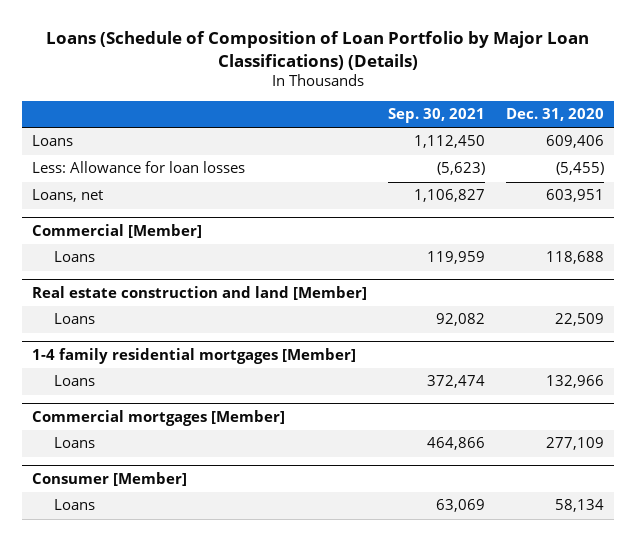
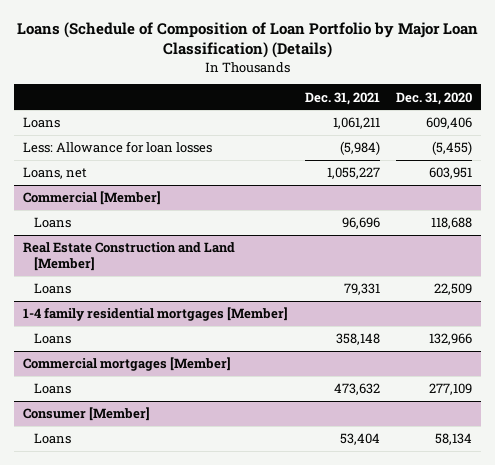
[46,31,590,70] Loans (Schedule of Composition of Loan Portfolio by Major Loan Classifications) (Details) -> [16,22,478,59] Loans (Schedule of Composition of Loan Portfolio by Major Loan Classification) (Details)
[388,107,486,123] Sep. 30, 2021 -> none
none -> [304,91,380,105] Dec. 31, 2021
[32,286,368,301] Real estate construction and land [Member] -> [22,242,235,272] Real Estate Construction and Land [Member]

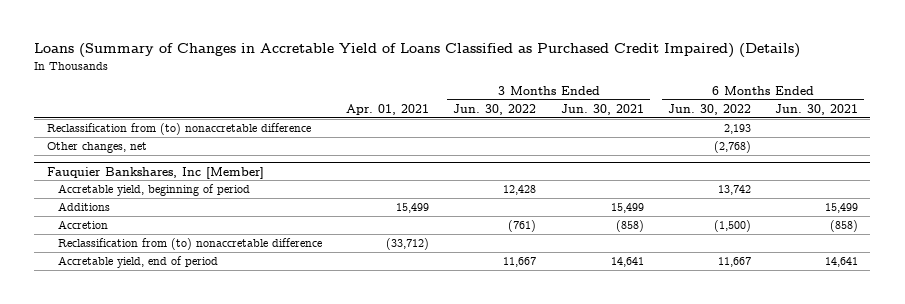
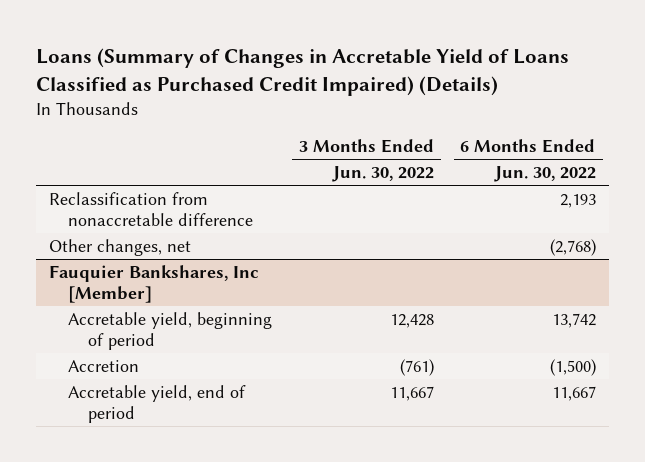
[346,104,430,116] Apr. 01, 2021 -> none
[560,104,644,116] Jun. 30, 2021 -> none
[775,104,859,116] Jun. 30, 2021 -> none
[46,123,311,136] Reclassification from (to) nonaccretable difference -> [48,191,254,226] Reclassification from nonaccretable difference
[57,202,110,212] Additions -> none
[57,238,322,251] Reclassification from (to) nonaccretable difference -> none

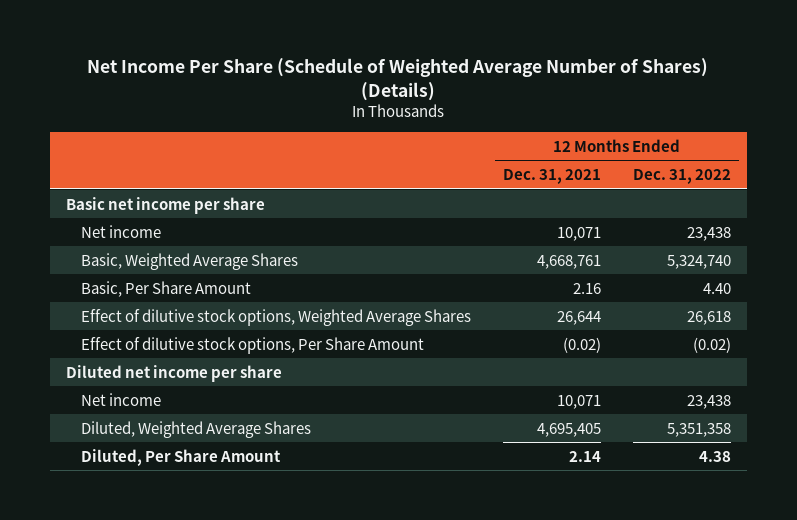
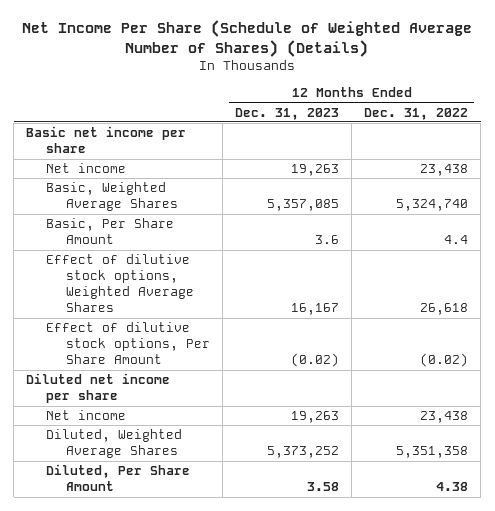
[502,169,601,185] Dec. 31, 2021 -> none
none -> [235,107,340,120] Dec. 31, 2023
[702,282,731,294] 4.40 -> [444,235,469,245] 4.4

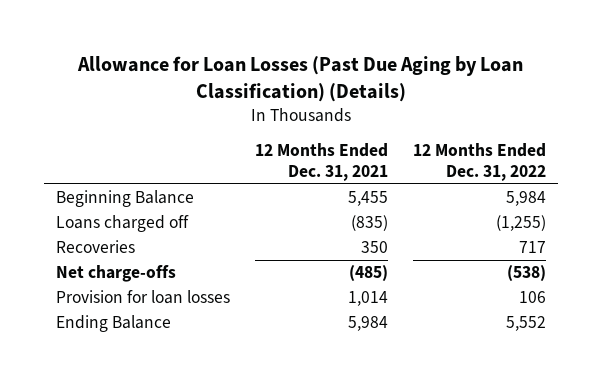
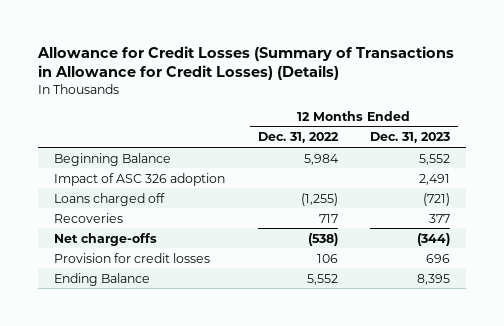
[76,55,523,102] Allowance for Loan Losses (Past Due Aging by Loan Classification) (Details) -> [37,45,455,80] Allowance for Credit Losses (Summary of Transactions in Allowance for Credit Losses) (Details)
[254,143,388,181] 12 Months Ended Dec. 31, 2021 -> none
none -> [369,132,450,144] Dec. 31, 2023
none -> [54,172,226,186] Impact of ASC 326 adoption
[56,290,231,305] Provision for loan losses -> [54,252,211,263] Provision for credit losses

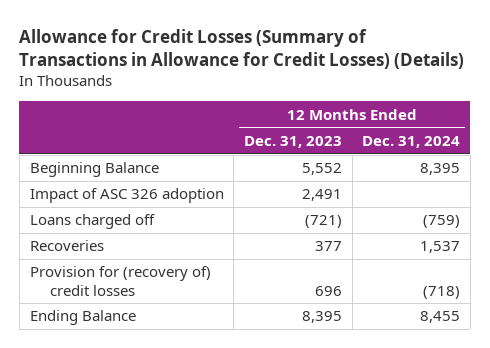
[257,132,339,144] Dec. 31, 2022 -> none
none -> [362,135,461,148] Dec. 31, 2024
[54,232,158,246] Net charge-offs -> none
[54,252,211,263] Provision for credit losses -> [29,266,211,296] Provision for (recovery of) credit losses

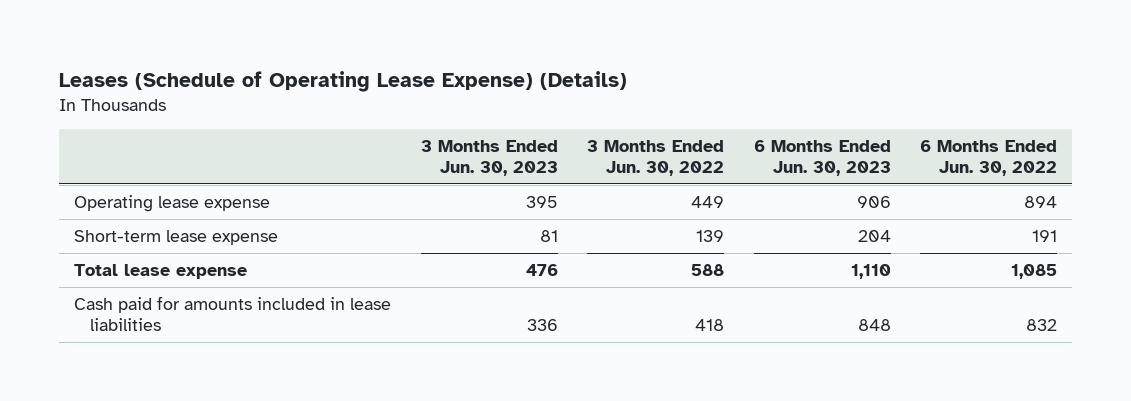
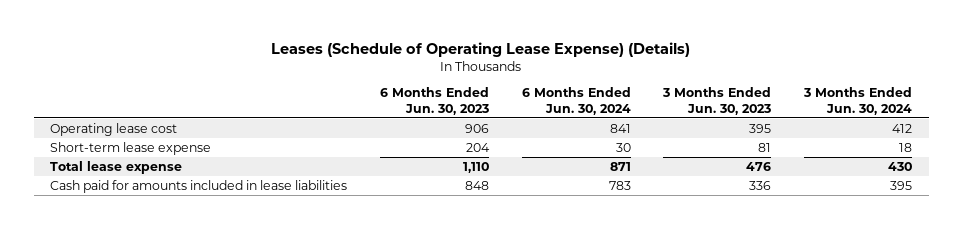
[587,140,725,177] 3 Months Ended Jun. 30, 2022 -> none
[920,140,1058,177] 6 Months Ended Jun. 30, 2022 -> none
none -> [521,87,631,115] 6 Months Ended Jun. 30, 2024
none -> [803,87,913,115] 3 Months Ended Jun. 30, 2024
[73,194,270,212] Operating lease expense -> [50,123,178,137] Operating lease cost

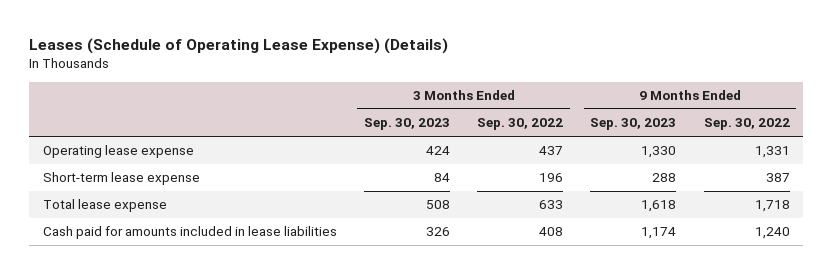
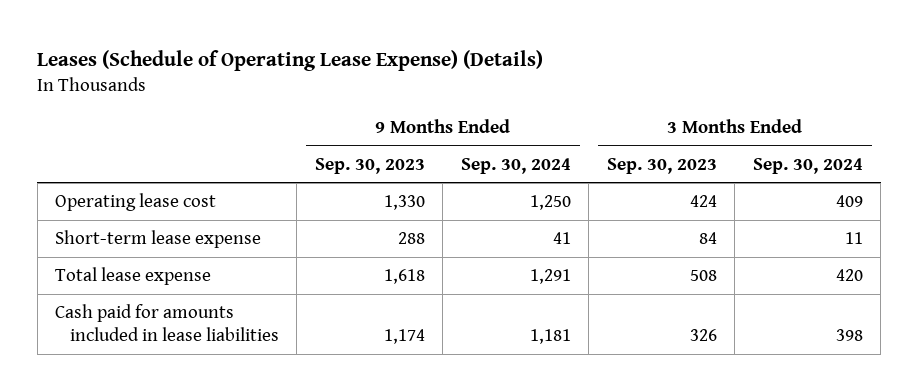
[477,118,564,131] Sep. 30, 2022 -> none
[703,118,790,131] Sep. 30, 2022 -> none
none -> [460,157,571,174] Sep. 30, 2024
none -> [752,157,863,174] Sep. 30, 2024
[42,145,194,159] Operating lease expense -> [55,192,217,211] Operating lease cost

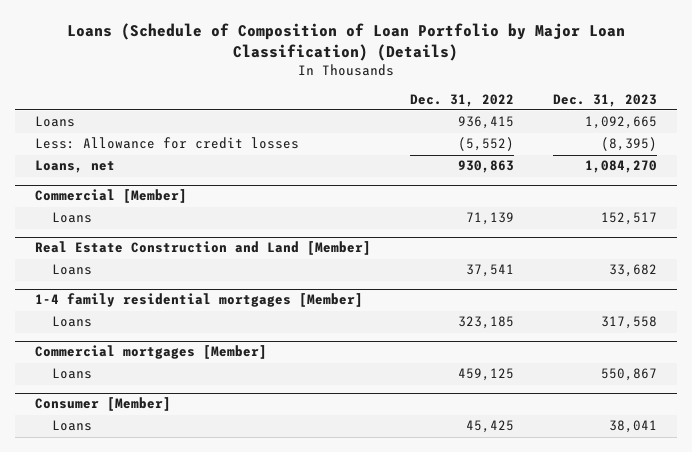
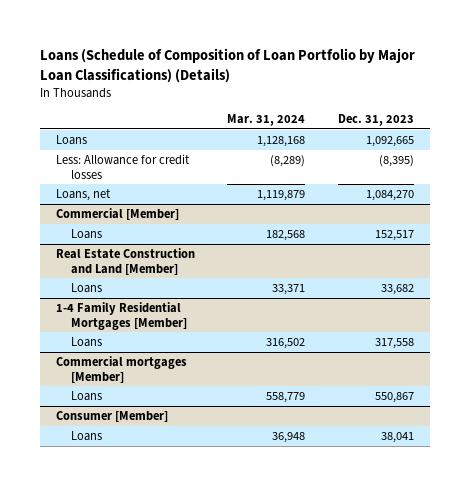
[67,22,626,61] Loans (Schedule of Composition of Loan Portfolio by Major Loan Classification) (Details) -> [40,47,416,83] Loans (Schedule of Composition of Loan Portfolio by Major Loan Classifications) (Details)
[410,93,515,107] Dec. 31, 2022 -> none
none -> [227,114,306,127] Mar. 31, 2024
[34,293,363,308] 1-4 family residential mortgages [Member] -> [56,301,187,330] 1-4 Family Residential Mortgages [Member]

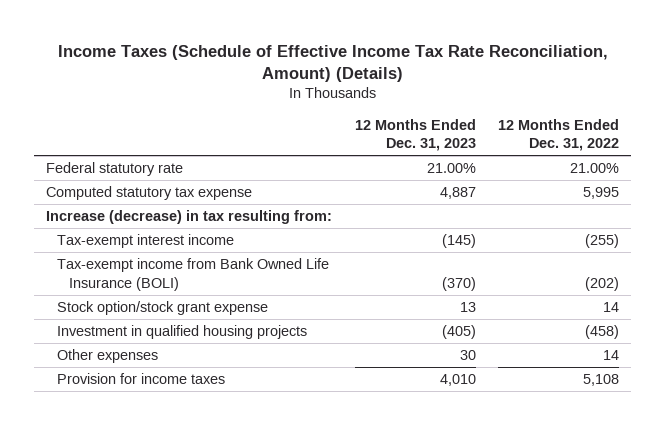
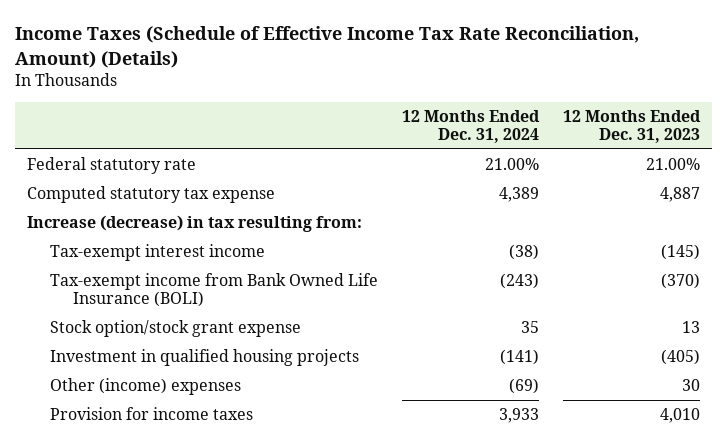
[498,118,620,152] 12 Months Ended Dec. 31, 2022 -> none
none -> [402,109,541,144] 12 Months Ended Dec. 31, 2024
[57,348,159,363] Other expenses -> [50,378,242,396] Other (income) expenses

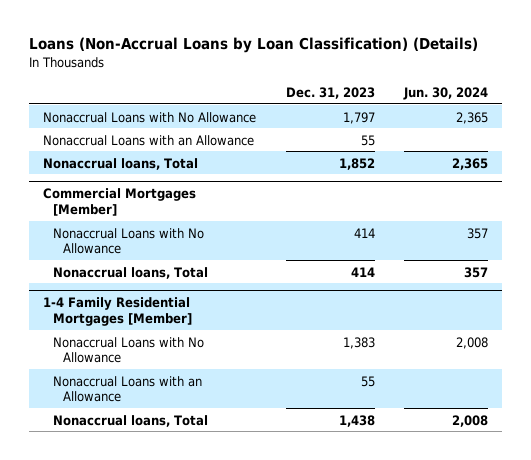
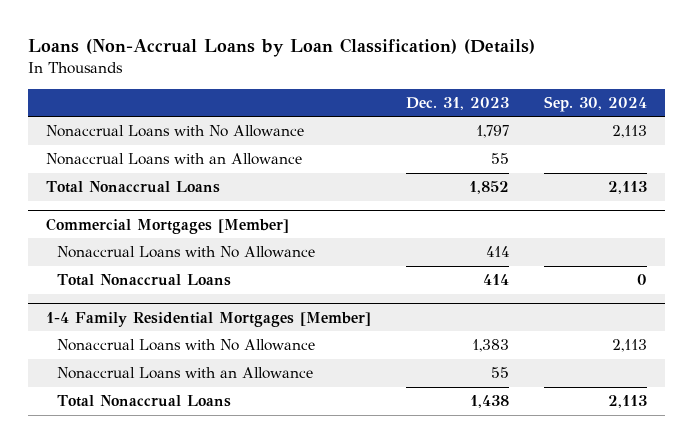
[402,86,488,100] Jun. 30, 2024 -> none
none -> [544,95,648,112] Sep. 30, 2024
[43,157,199,170] Nonaccrual loans, Total -> [45,181,220,194] Total Nonaccrual Loans
[53,266,209,279] Nonaccrual loans, Total -> [57,274,232,287] Total Nonaccrual Loans
[53,414,209,427] Nonaccrual loans, Total -> [57,395,232,408] Total Nonaccrual Loans

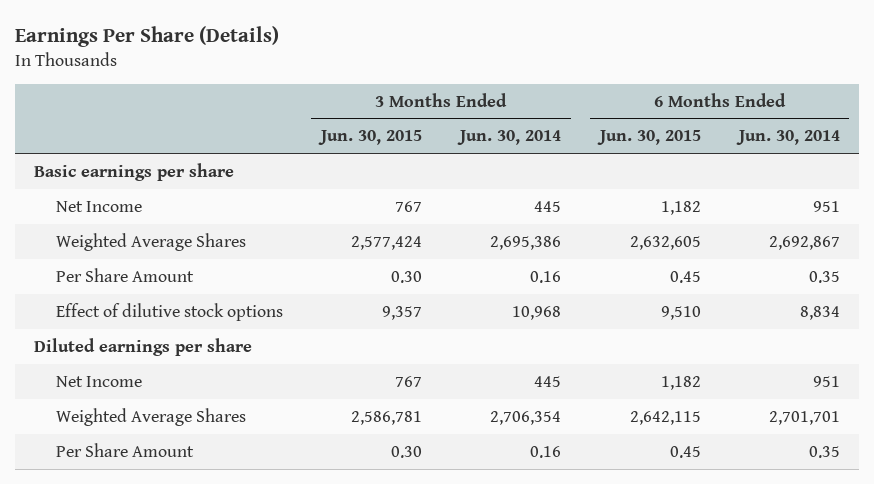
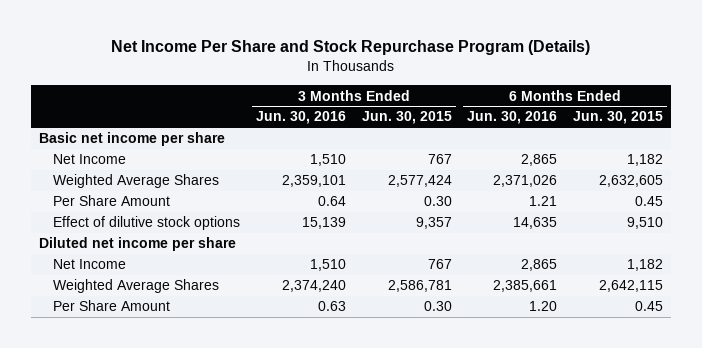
[14,26,279,48] Earnings Per Share (Details) -> [110,40,590,56] Net Income Per Share and Stock Repurchase Program (Details)
[457,130,562,146] Jun. 30, 2014 -> none
[735,130,840,146] Jun. 30, 2014 -> none
none -> [255,111,346,125] Jun. 30, 2016
none -> [467,111,558,125] Jun. 30, 2016
[33,162,234,181] Basic earnings per share -> [38,132,225,147] Basic net income per share
[33,337,252,356] Diluted earnings per share -> [38,237,236,252] Diluted net income per share

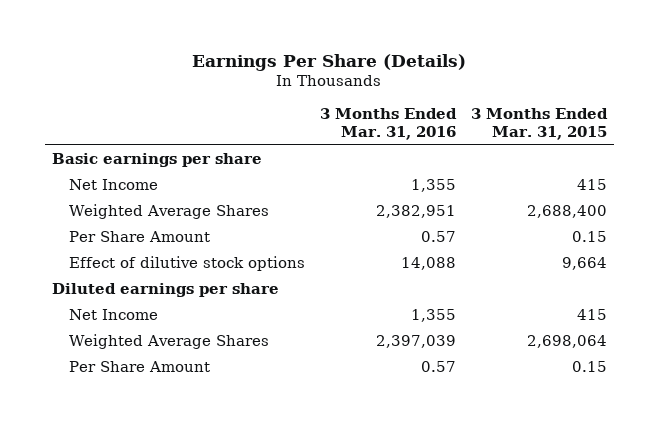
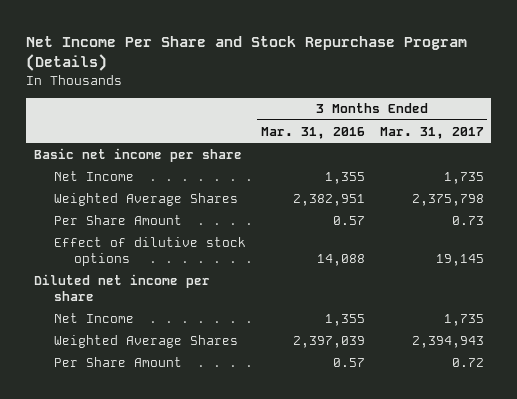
[192,53,467,71] Earnings Per Share (Details) -> [26,35,468,71] Net Income Per Share and Stock Repurchase Program (Details)
[470,107,608,140] 3 Months Ended Mar. 31, 2015 -> none
none -> [379,126,484,139] Mar. 31, 2017
[52,153,263,168] Basic earnings per share -> [33,147,242,162] Basic net income per share
[52,283,280,298] Diluted earnings per share -> [33,273,210,301] Diluted net income per share

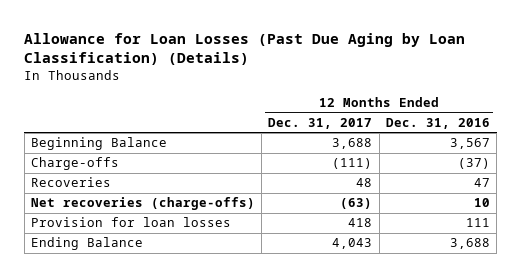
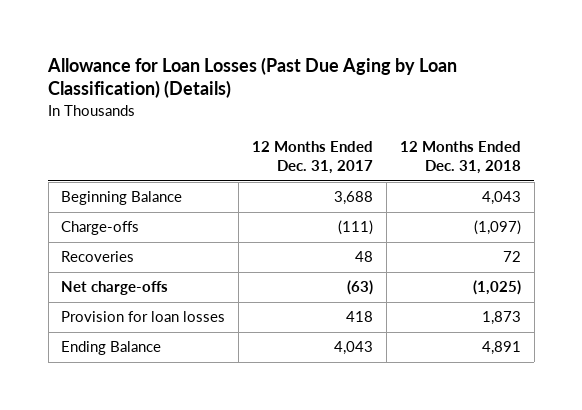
[385,117,490,129] Dec. 31, 2016 -> none
none -> [399,140,521,175] 12 Months Ended Dec. 31, 2018
[30,197,255,211] Net recoveries (charge-offs) -> [61,281,169,296] Net charge-offs

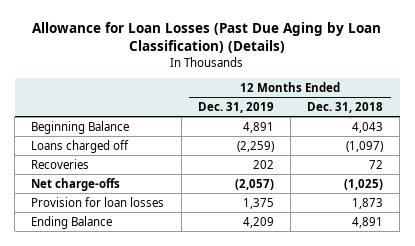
[252,140,374,175] 12 Months Ended Dec. 31, 2017 -> none
none -> [197,101,274,113] Dec. 31, 2019
[61,221,140,236] Charge-offs -> [31,139,130,153] Loans charged off

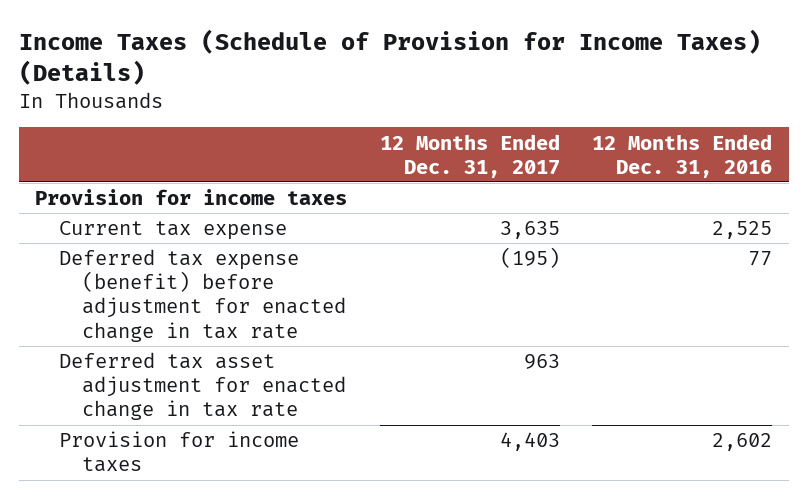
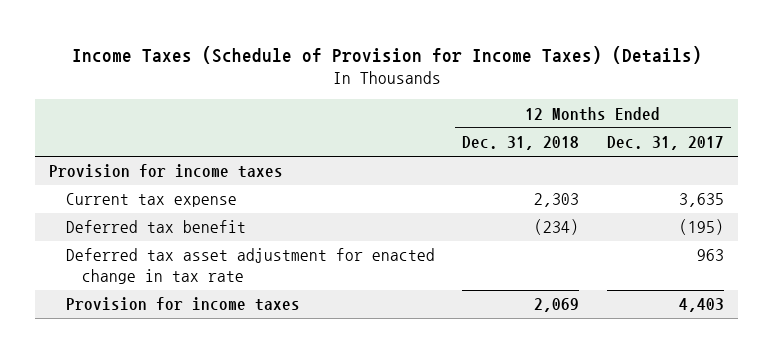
[592,133,773,178] 12 Months Ended Dec. 31, 2016 -> none
none -> [462,136,580,151] Dec. 31, 2018
[58,249,347,342] Deferred tax expense (benefit) before adjustment for enacted change in tax rate -> [65,220,246,234] Deferred tax benefit

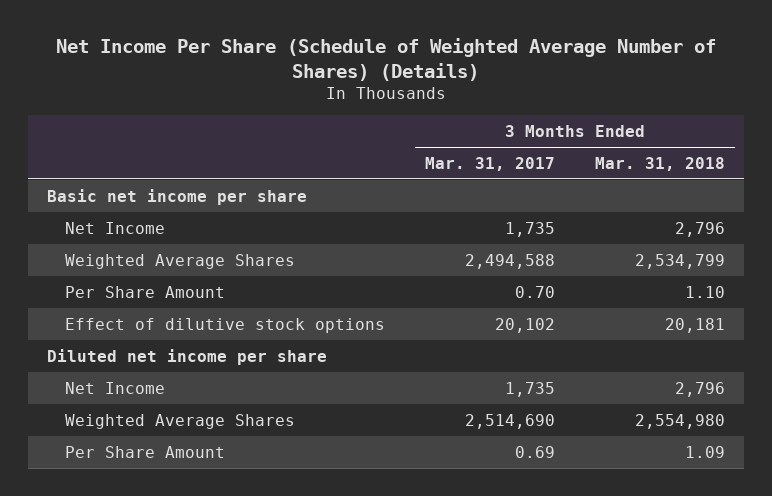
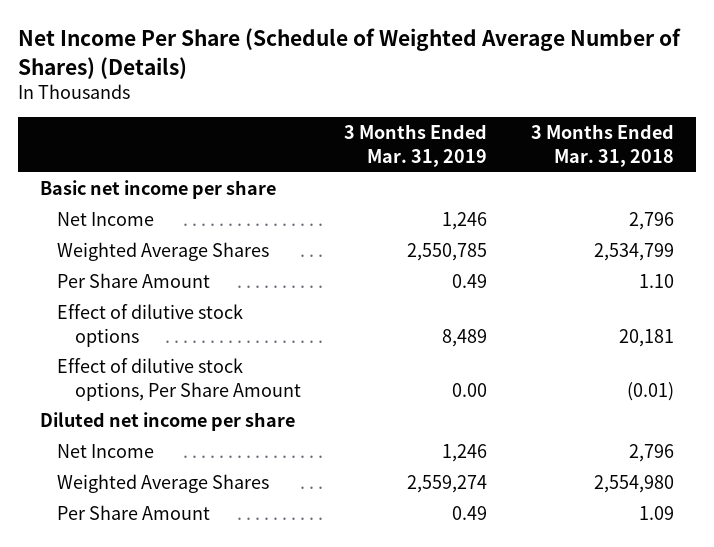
[424,156,555,171] Mar. 31, 2017 -> none
none -> [344,124,488,168] 3 Months Ended Mar. 31, 2019
none -> [57,358,301,401] Effect of dilutive stock options, Per Share Amount

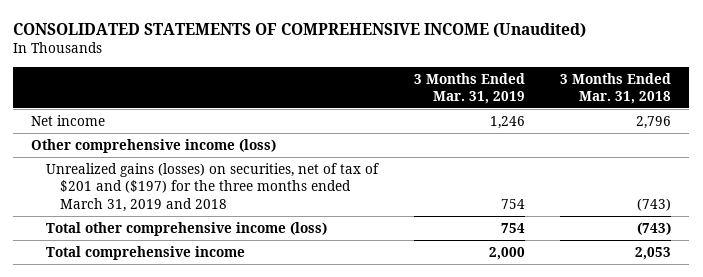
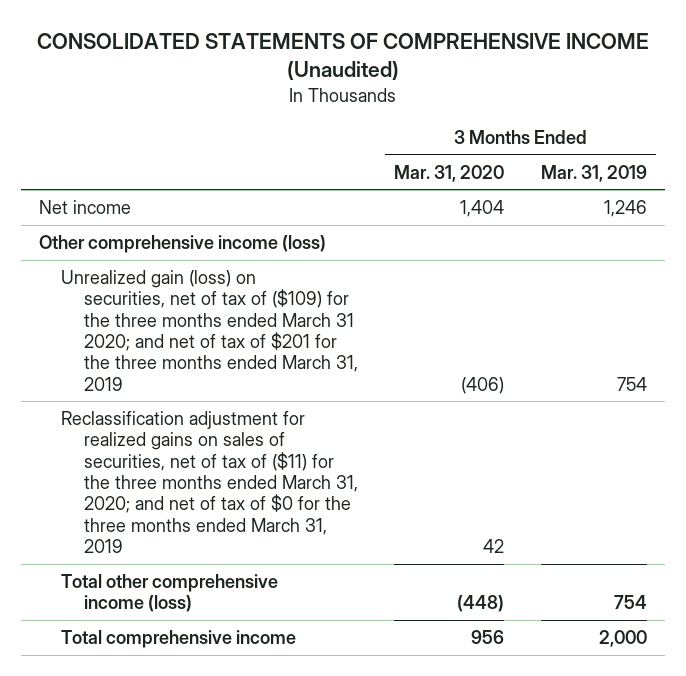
[560,72,672,104] 3 Months Ended Mar. 31, 2018 -> none
none -> [394,164,505,182] Mar. 31, 2020
[45,162,379,212] Unrealized gains (losses) on securities, net of tax of $201 and ($197) for the three months ended March 31, 2019 and 2018 -> [61,269,359,391] Unrealized gain (loss) on securities, net of tax of ($109) for the three months ended March 31 2020; and net of tax of $201 for the three months ended March 31, 2019
none -> [61,410,359,554] Reclassification adjustment for realized gains on sales of securities, net of tax of ($11) for the three months ended March 31, 2020; and net of tax of $0 for the three months ended March 31, 2019

